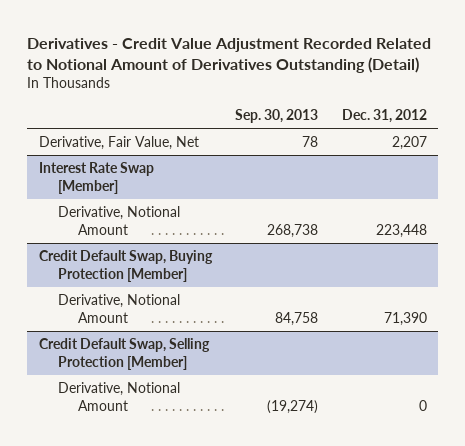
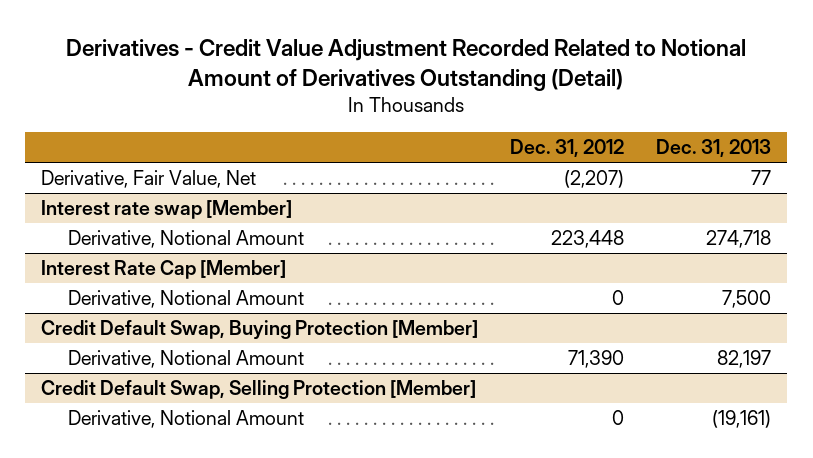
[235,109,319,124] Sep. 30, 2013 -> none
none -> [656,139,772,158] Dec. 31, 2013
[391,136,427,151] 2,207 -> [564,170,625,189] (2,207)
[38,162,154,194] Interest Rate Swap [Member] -> [41,200,293,220] Interest rate swap [Member]
none -> [41,260,287,280] Interest Rate Cap [Member]
none -> [68,290,305,309] Derivative, Notional Amount

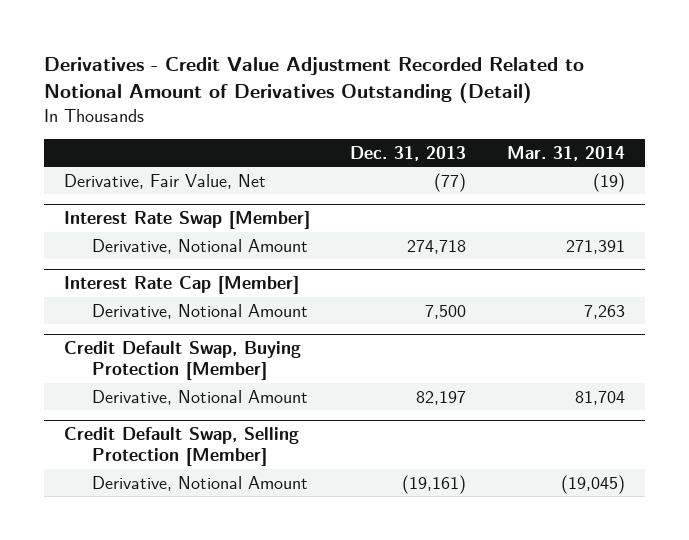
[510,139,625,158] Dec. 31, 2012 -> none
none -> [506,146,625,162] Mar. 31, 2014
[751,170,772,186] 77 -> [434,172,467,192] (77)
[41,200,293,220] Interest rate swap [Member] -> [64,211,311,230] Interest Rate Swap [Member]

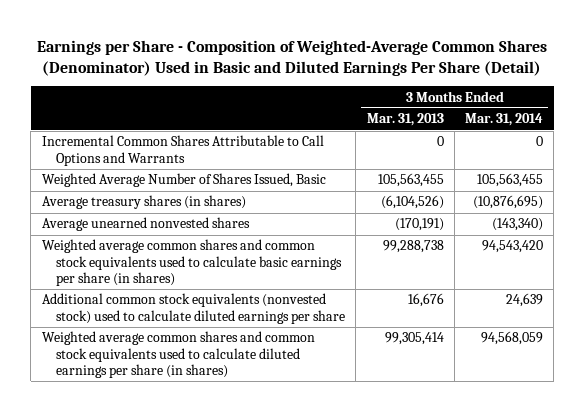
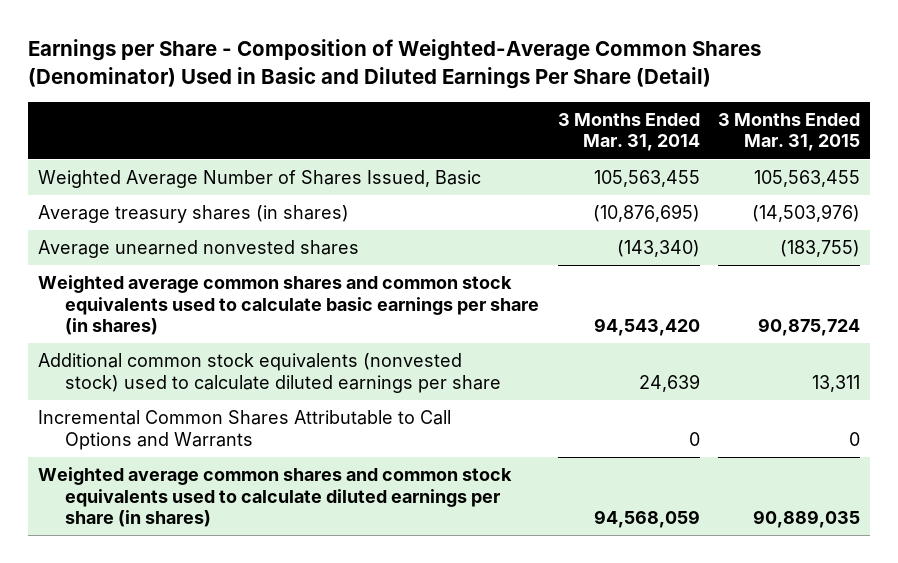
[366,113,444,127] Mar. 31, 2013 -> none
none -> [718,112,861,152] 3 Months Ended Mar. 31, 2015
[41,135,324,166] Incremental Common Shares Attributable to Call Options and Warrants -> [37,410,451,450] Incremental Common Shares Attributable to Call Options and Warrants

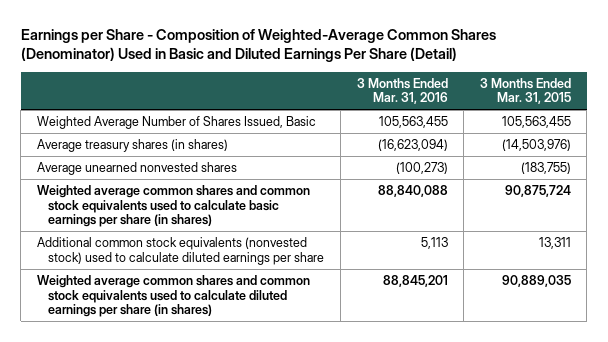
[557,112,700,152] 3 Months Ended Mar. 31, 2014 -> none
none -> [356,78,448,105] 3 Months Ended Mar. 31, 2016
[37,410,451,450] Incremental Common Shares Attributable to Call Options and Warrants -> none

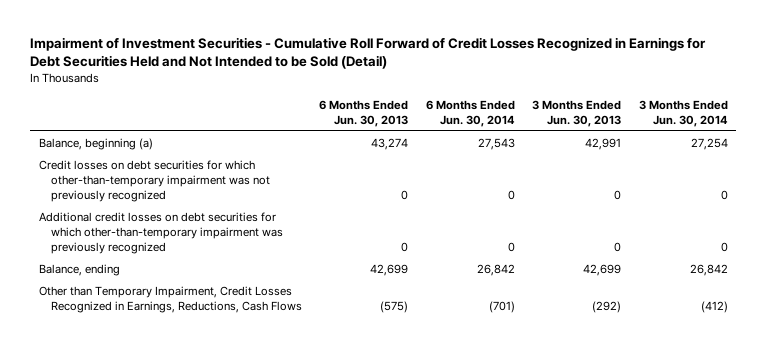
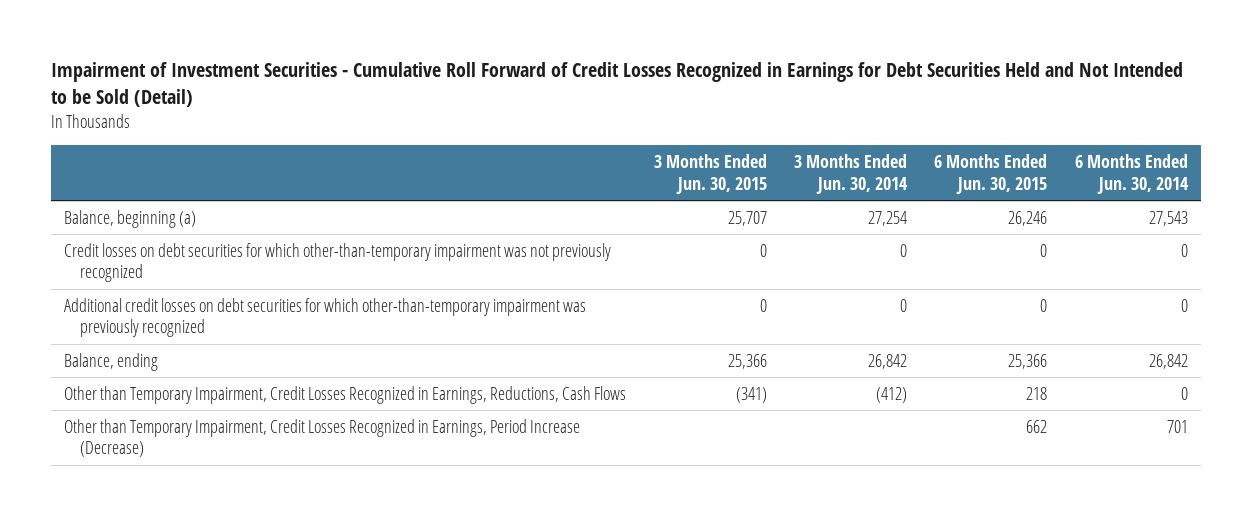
[319,99,409,127] 6 Months Ended Jun. 30, 2013 -> none
[532,99,622,127] 3 Months Ended Jun. 30, 2013 -> none
none -> [653,154,767,194] 3 Months Ended Jun. 30, 2015
none -> [934,154,1048,194] 6 Months Ended Jun. 30, 2015
[488,300,515,313] (701) -> [1180,386,1188,400] 0
none -> [64,418,581,458] Other than Temporary Impairment, Credit Losses Recognized in Earnings, Period Increase (Decrease)

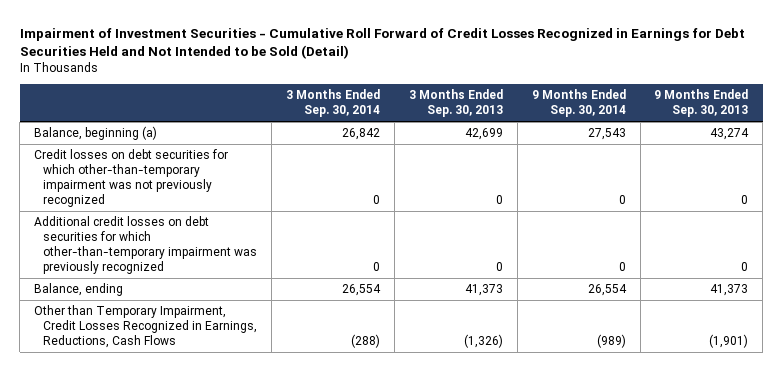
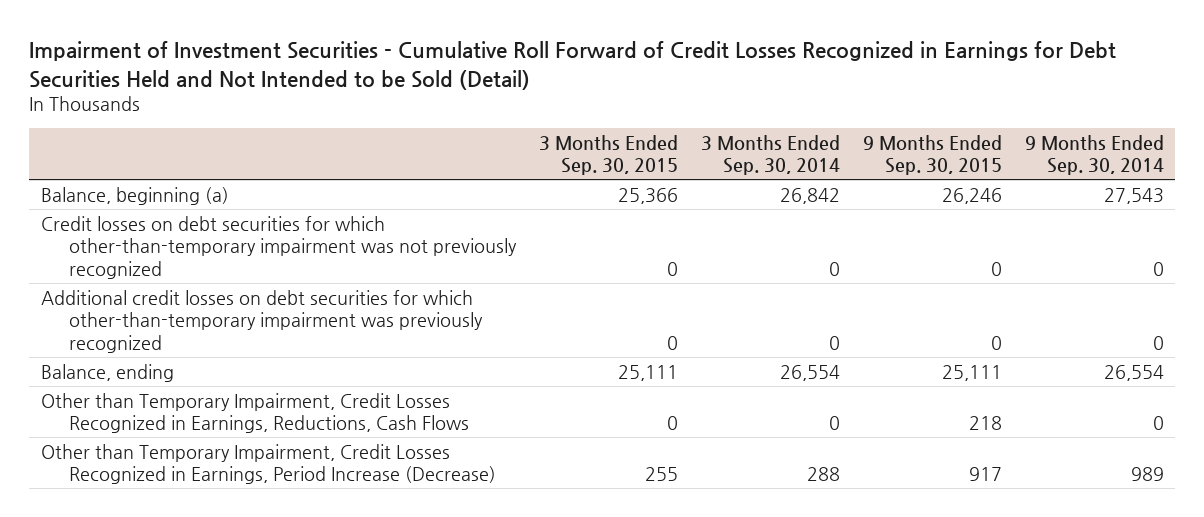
[408,89,503,118] 3 Months Ended Sep. 30, 2013 -> none
[654,89,749,118] 9 Months Ended Sep. 30, 2013 -> none
none -> [538,134,678,176] 3 Months Ended Sep. 30, 2015
none -> [862,134,1002,176] 9 Months Ended Sep. 30, 2015
[351,334,381,349] (288) -> [828,416,840,431] 0
[596,334,626,349] (989) -> [1152,416,1164,431] 0
none -> [40,443,496,485] Other than Temporary Impairment, Credit Losses Recognized in Earnings, Period Increase (Decrease)

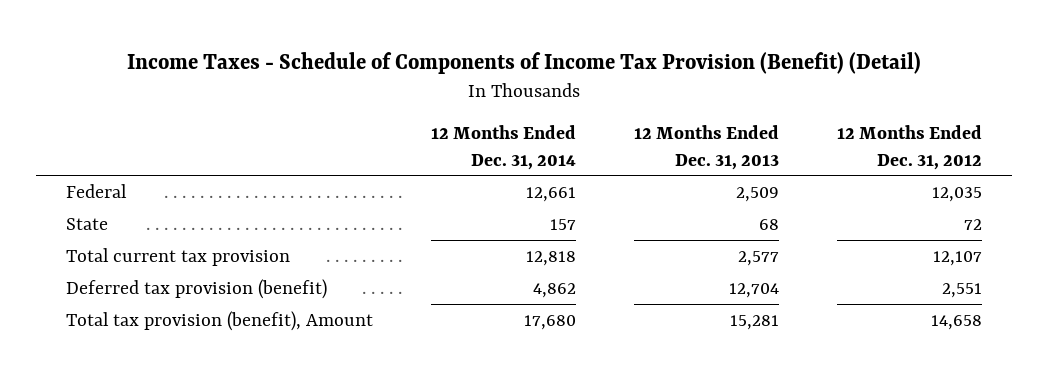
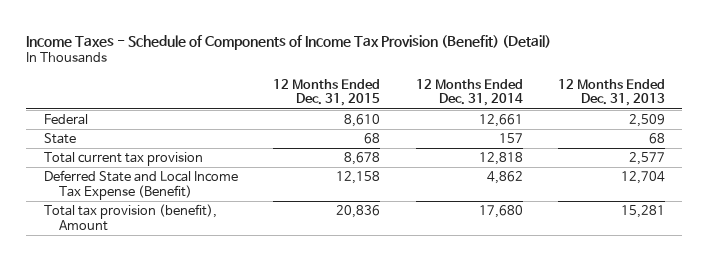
[837,125,983,170] 12 Months Ended Dec. 31, 2012 -> none
none -> [273,78,381,107] 12 Months Ended Dec. 31, 2015
[65,278,327,299] Deferred tax provision (benefit) -> [44,170,239,200] Deferred State and Local Income Tax Expense (Benefit)

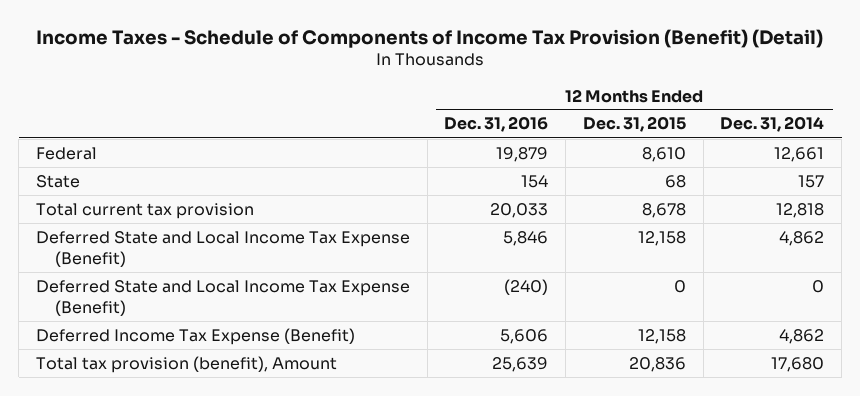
[557,78,665,107] 12 Months Ended Dec. 31, 2013 -> none
none -> [444,116,549,133] Dec. 31, 2016
none -> [35,279,410,316] Deferred State and Local Income Tax Expense (Benefit)
none -> [35,327,355,345] Deferred Income Tax Expense (Benefit)

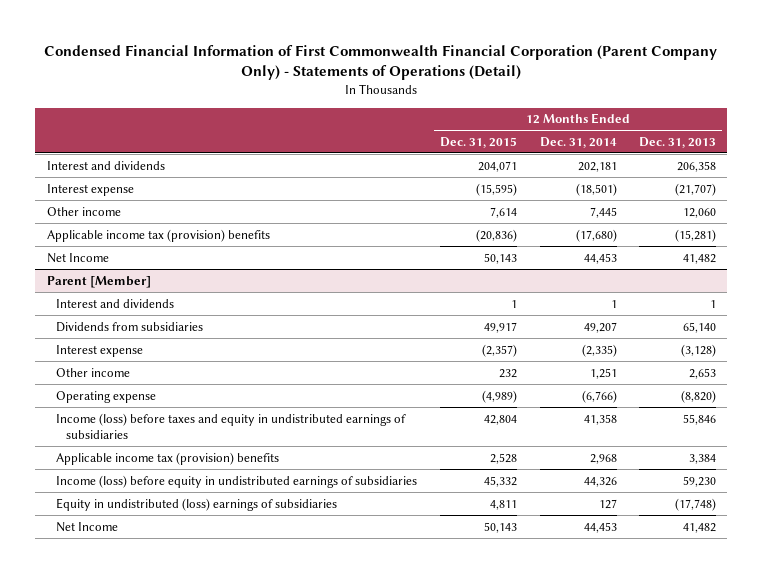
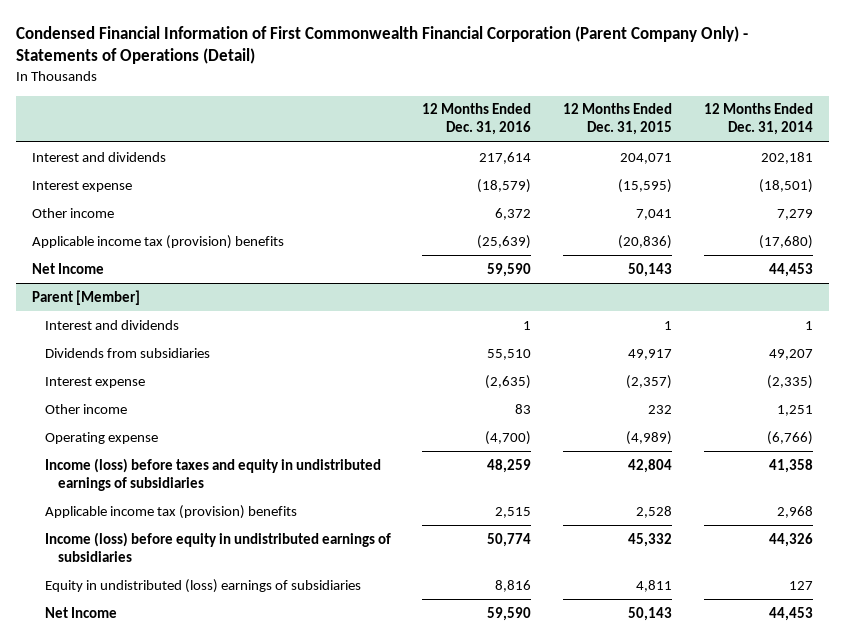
[639,136,717,148] Dec. 31, 2013 -> none
none -> [422,103,532,136] 12 Months Ended Dec. 31, 2016
[489,206,517,218] 7,614 -> [636,208,673,220] 7,041
[589,206,617,218] 7,445 -> [776,208,813,220] 7,279

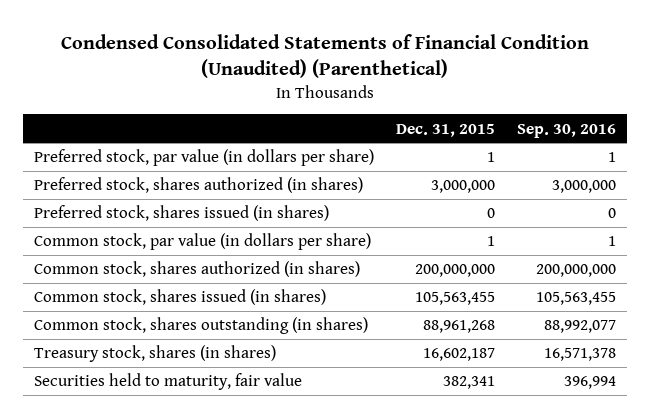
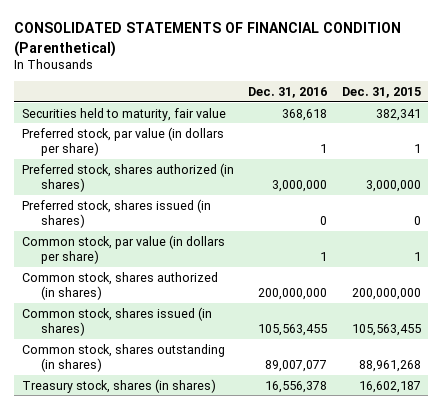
[60,33,589,78] Condensed Consolidated Statements of Financial Condition (Unaudited) (Parenthetical) -> [14,22,402,57] CONSOLIDATED STATEMENTS OF FINANCIAL CONDITION (Parenthetical)
[516,123,616,138] Sep. 30, 2016 -> none
none -> [248,86,328,98] Dec. 31, 2016
[33,373,302,391] Securities held to maturity, fair value -> [21,107,226,121] Securities held to maturity, fair value

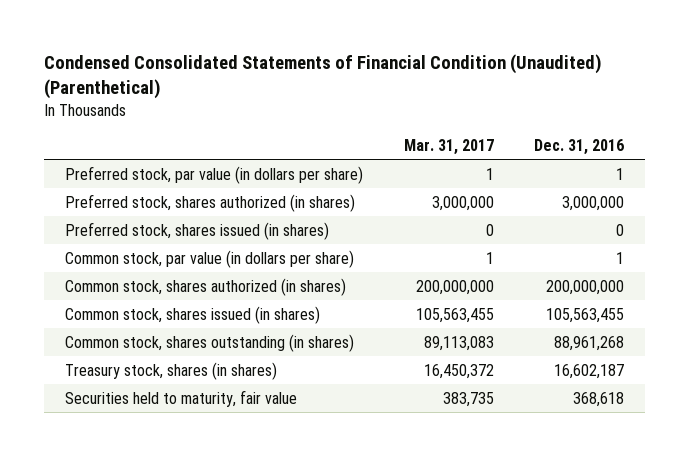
[14,22,402,57] CONSOLIDATED STATEMENTS OF FINANCIAL CONDITION (Parenthetical) -> [44,54,603,100] Condensed Consolidated Statements of Financial Condition (Unaudited) (Parenthetical)
[342,86,422,98] Dec. 31, 2015 -> none
none -> [403,139,494,156] Mar. 31, 2017
[265,360,328,373] 89,007,077 -> [554,335,625,351] 88,961,268
[265,380,328,393] 16,556,378 -> [554,363,625,379] 16,602,187
[21,107,226,121] Securities held to maturity, fair value -> [64,389,297,407] Securities held to maturity, fair value

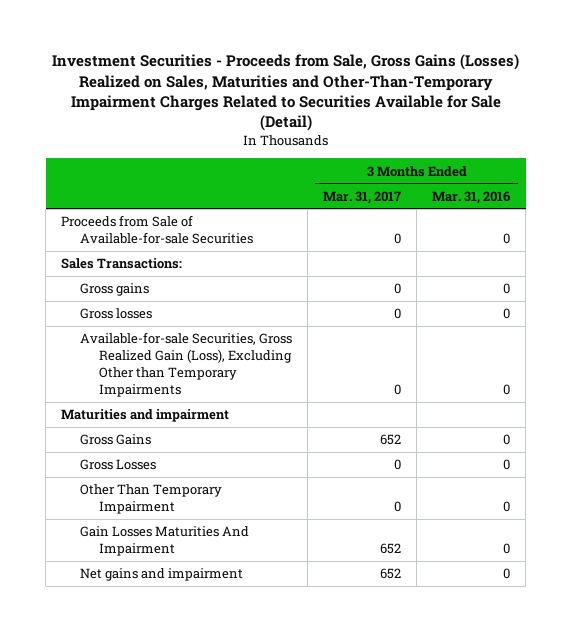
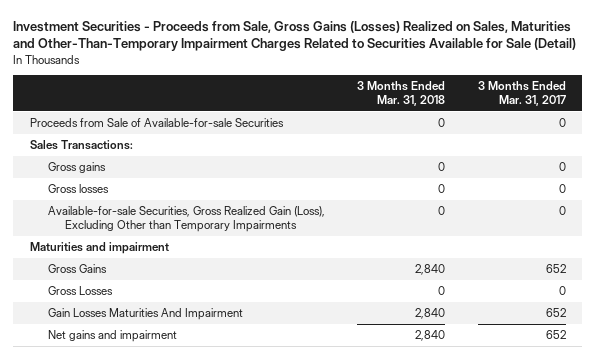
[432,190,511,204] Mar. 31, 2016 -> none
none -> [357,80,446,106] 3 Months Ended Mar. 31, 2018
[79,484,222,515] Other Than Temporary Impairment -> none

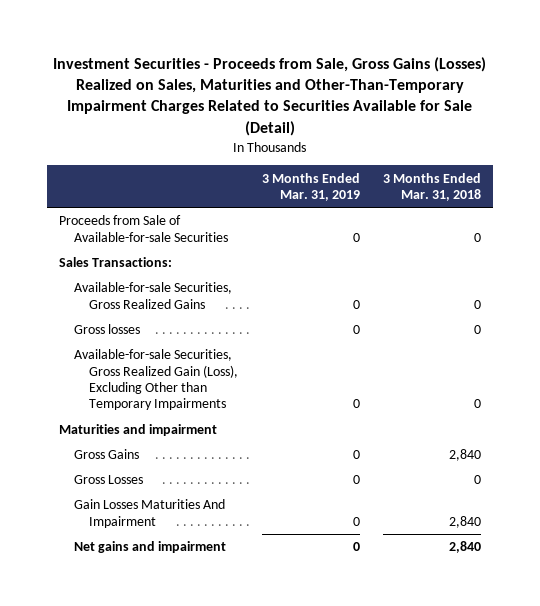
[477,80,566,106] 3 Months Ended Mar. 31, 2017 -> none
none -> [261,172,360,201] 3 Months Ended Mar. 31, 2019
[47,162,106,174] Gross gains -> [74,282,233,309] Available-for-sale Securities, Gross Realized Gains

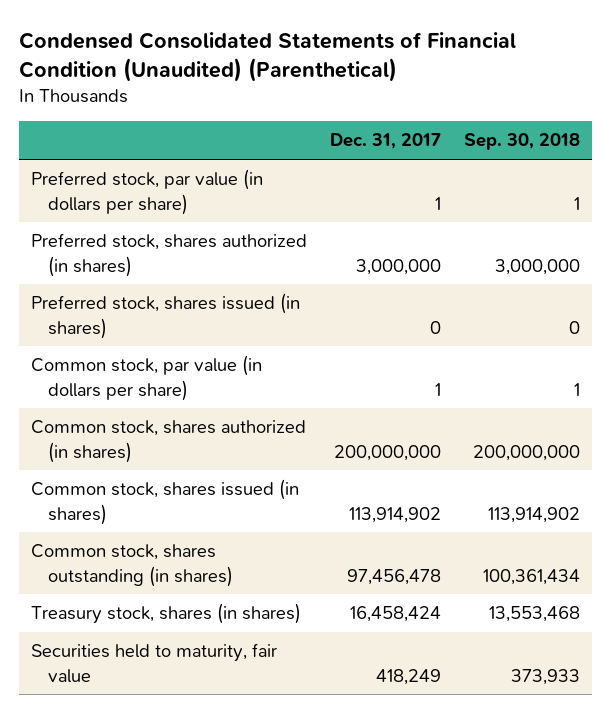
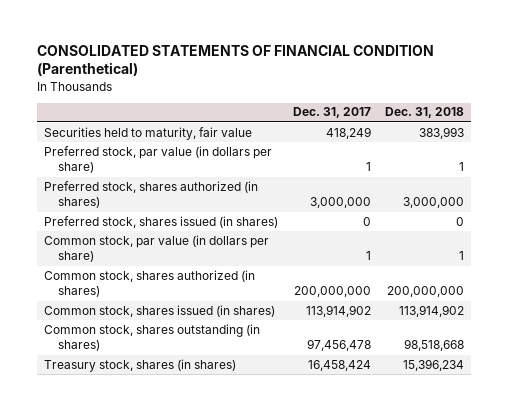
[19,32,517,83] Condensed Consolidated Statements of Financial Condition (Unaudited) (Parenthetical) -> [37,44,435,77] CONSOLIDATED STATEMENTS OF FINANCIAL CONDITION (Parenthetical)
[464,133,581,151] Sep. 30, 2018 -> none
none -> [384,107,464,119] Dec. 31, 2018
[30,643,277,683] Securities held to maturity, fair value -> [44,126,253,140] Securities held to maturity, fair value

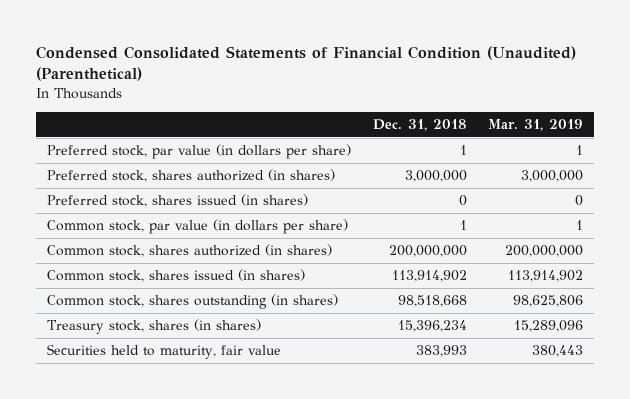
[37,44,435,77] CONSOLIDATED STATEMENTS OF FINANCIAL CONDITION (Parenthetical) -> [36,45,577,82] Condensed Consolidated Statements of Financial Condition (Unaudited) (Parenthetical)
[292,107,371,119] Dec. 31, 2017 -> none
none -> [488,119,584,132] Mar. 31, 2019
[44,126,253,140] Securities held to maturity, fair value -> [46,344,281,360] Securities held to maturity, fair value

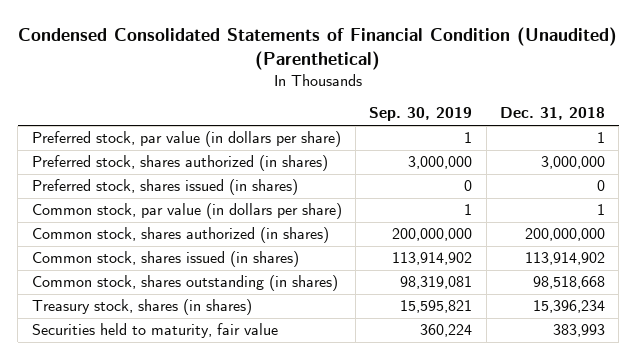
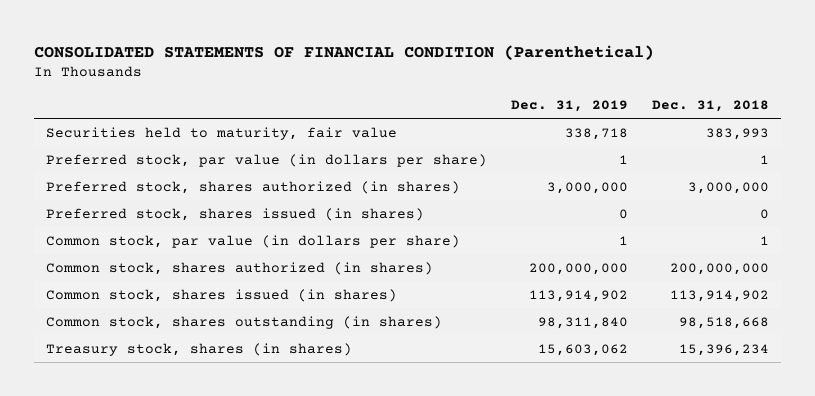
[18,27,618,71] Condensed Consolidated Statements of Financial Condition (Unaudited) (Parenthetical) -> [33,44,654,60] CONSOLIDATED STATEMENTS OF FINANCIAL CONDITION (Parenthetical)
[369,107,473,122] Sep. 30, 2019 -> none
none -> [510,99,628,112] Dec. 31, 2019
[31,323,278,339] Securities held to maturity, fair value -> [45,126,397,140] Securities held to maturity, fair value

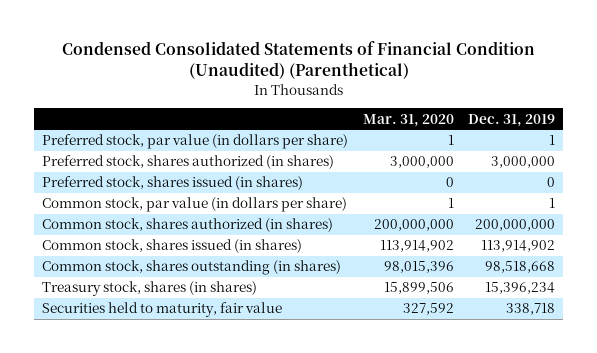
[33,44,654,60] CONSOLIDATED STATEMENTS OF FINANCIAL CONDITION (Parenthetical) -> [61,41,535,80] Condensed Consolidated Statements of Financial Condition (Unaudited) (Parenthetical)
[652,99,770,112] Dec. 31, 2018 -> none
none -> [362,113,454,127] Mar. 31, 2020
[537,316,628,329] 98,311,840 -> [485,261,556,274] 98,518,668
[537,343,628,356] 15,603,062 -> [485,282,556,295] 15,396,234
[45,126,397,140] Securities held to maturity, fair value -> [41,302,282,318] Securities held to maturity, fair value

